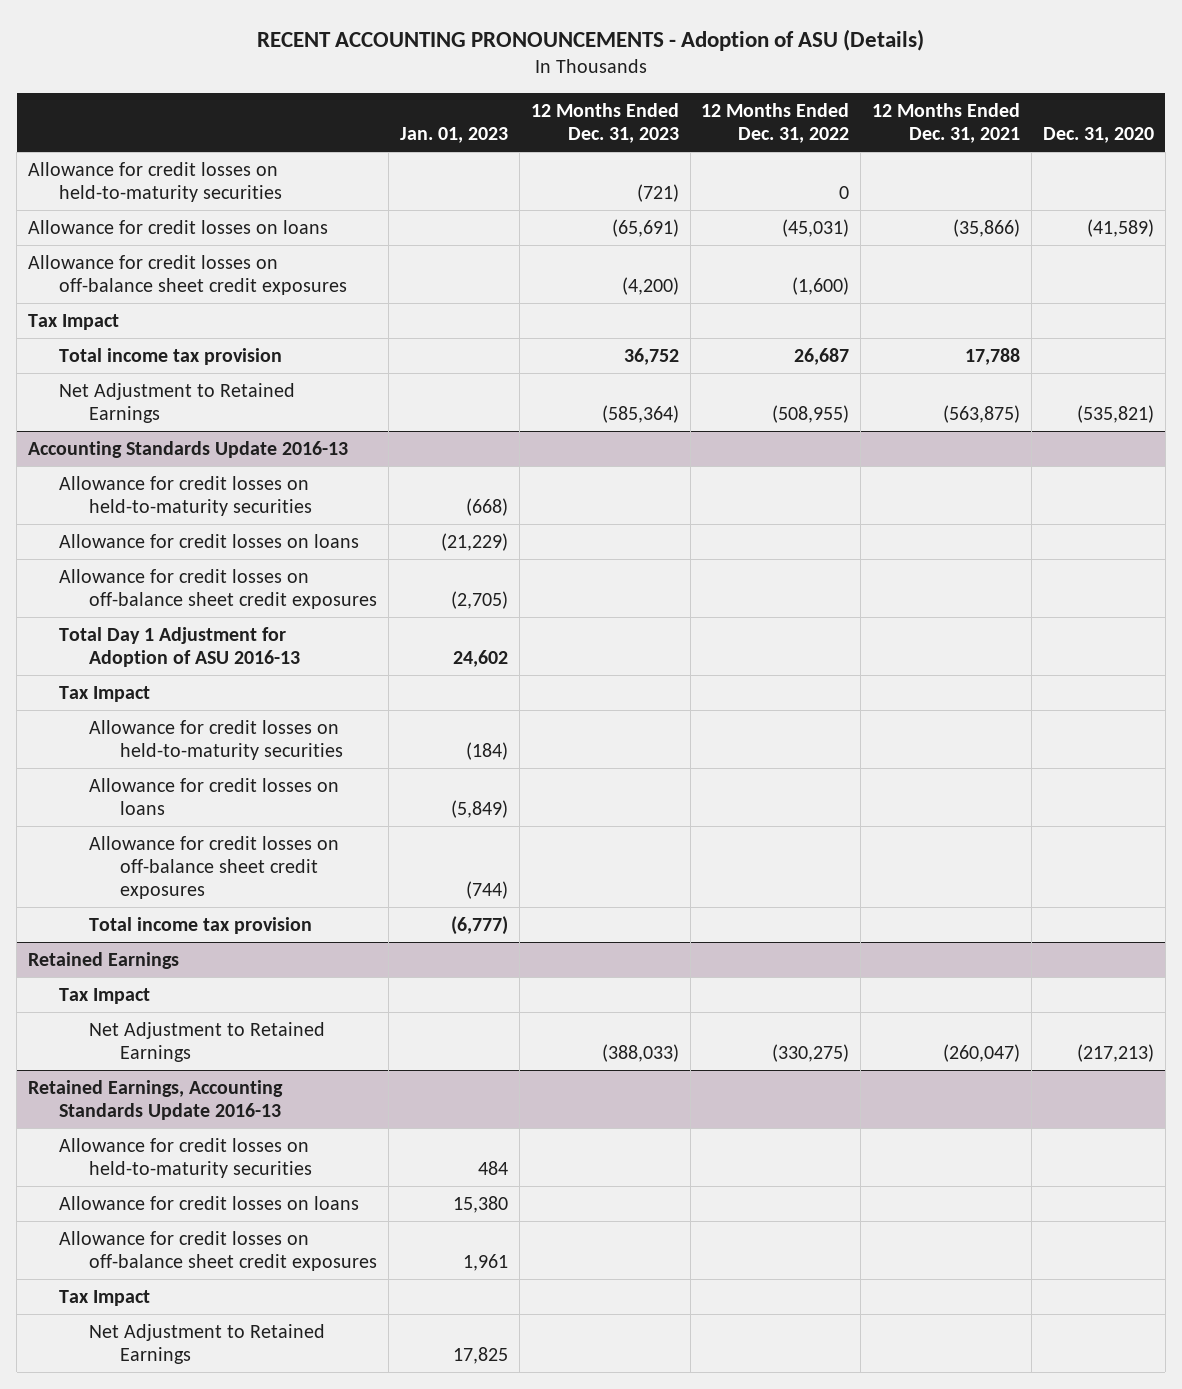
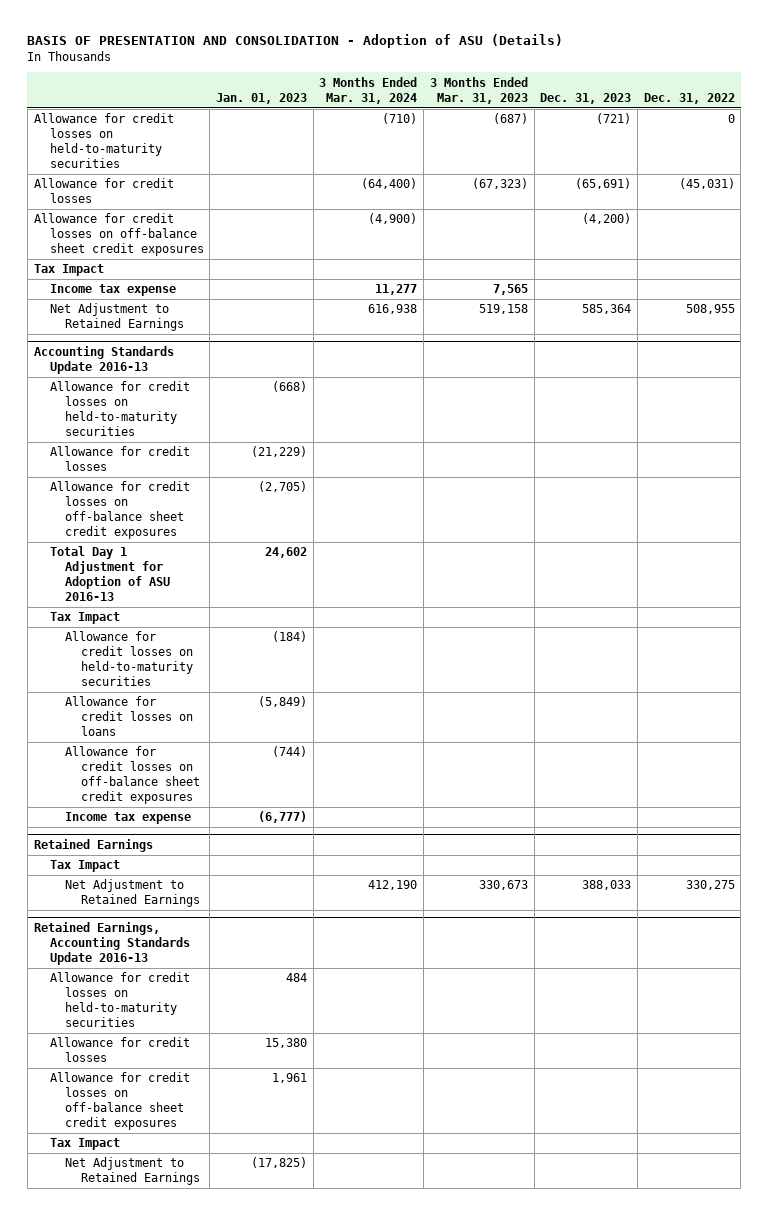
[256,28,924,51] RECENT ACCOUNTING PRONOUNCEMENTS - Adoption of ASU (Details) -> [27,34,564,49] BASIS OF PRESENTATION AND CONSOLIDATION - Adoption of ASU (Details)
[530,102,679,143] 12 Months Ended Dec. 31, 2023 -> none
[701,102,850,143] 12 Months Ended Dec. 31, 2022 -> none
[872,102,1021,143] 12 Months Ended Dec. 31, 2021 -> none
[1042,126,1154,143] Dec. 31, 2020 -> none
none -> [319,76,418,104] 3 Months Ended Mar. 31, 2024
none -> [429,76,528,104] 3 Months Ended Mar. 31, 2023
none -> [540,92,632,104] Dec. 31, 2023
none -> [643,92,735,104] Dec. 31, 2022
[27,220,328,235] Allowance for credit losses on loans -> [33,178,174,204] Allowance for credit losses
[58,348,282,366] Total income tax provision -> [49,284,176,297] Income tax expense
[58,534,359,549] Allowance for credit losses on loans -> [49,446,190,472] Allowance for credit losses
[89,917,313,935] Total income tax provision -> [65,812,192,825] Income tax expense
[58,1196,359,1211] Allowance for credit losses on loans -> [49,1037,190,1063] Allowance for credit losses
[453,1346,509,1364] 17,825 -> [250,1157,307,1169] (17,825)

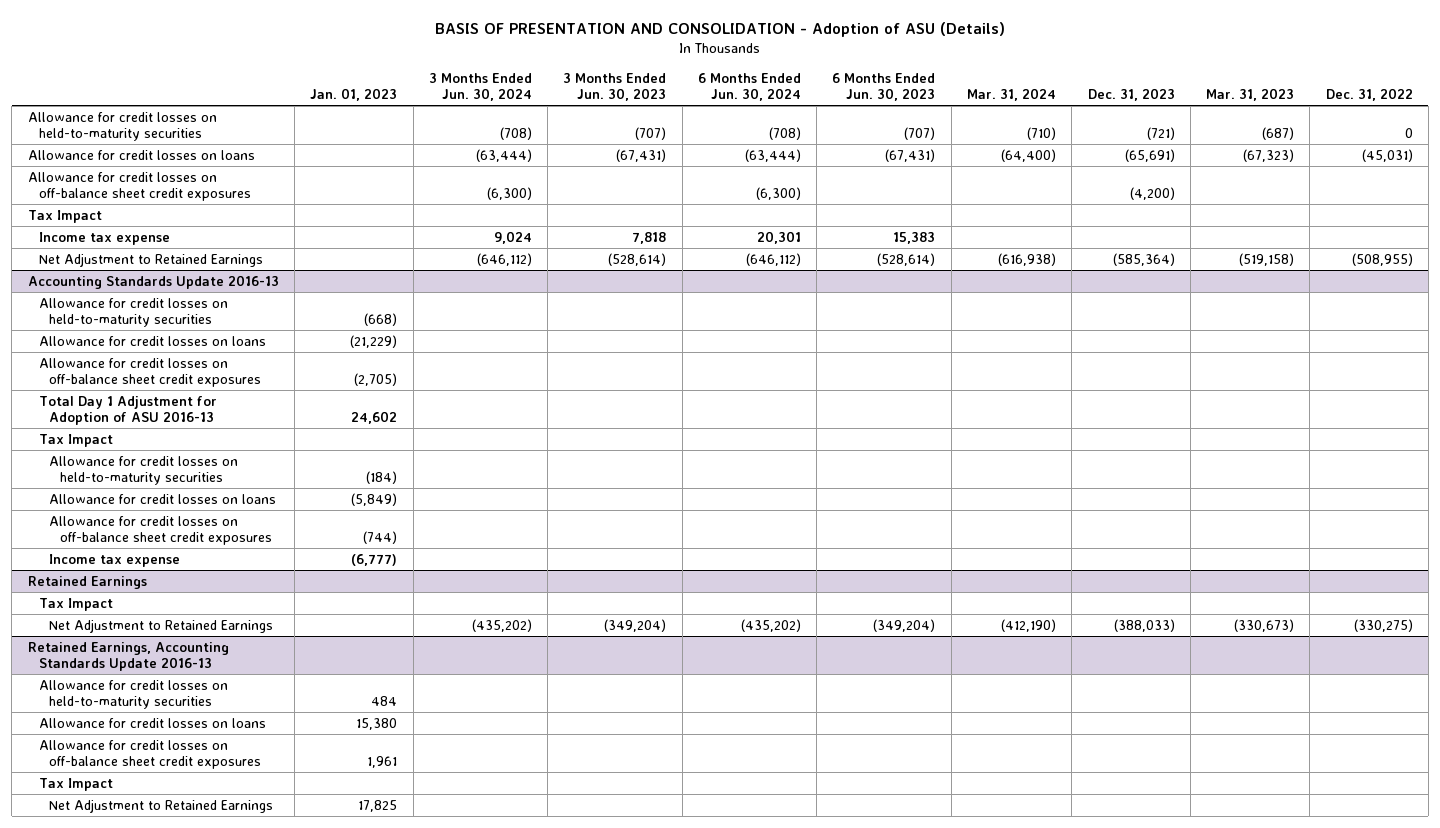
[319,76,418,104] 3 Months Ended Mar. 31, 2024 -> none
[429,76,528,104] 3 Months Ended Mar. 31, 2023 -> none
none -> [428,72,532,101] 3 Months Ended Jun. 30, 2024
none -> [563,72,667,101] 3 Months Ended Jun. 30, 2023
none -> [697,72,801,101] 6 Months Ended Jun. 30, 2024
none -> [832,72,936,101] 6 Months Ended Jun. 30, 2023
none -> [966,87,1056,101] Mar. 31, 2024
none -> [1206,87,1295,101] Mar. 31, 2023
[33,178,174,204] Allowance for credit losses -> [27,149,255,160] Allowance for credit losses on loans
[582,304,632,315] 585,364 -> [1112,252,1175,266] (585,364)
[685,304,735,315] 508,955 -> [1351,252,1413,266] (508,955)
[49,446,190,472] Allowance for credit losses -> [38,335,266,346] Allowance for credit losses on loans
[582,880,632,891] 388,033 -> [1113,618,1175,632] (388,033)
[685,880,735,891] 330,275 -> [1353,618,1413,632] (330,275)
[49,1037,190,1063] Allowance for credit losses -> [38,717,266,728] Allowance for credit losses on loans
[250,1157,307,1169] (17,825) -> [358,799,398,812] 17,825

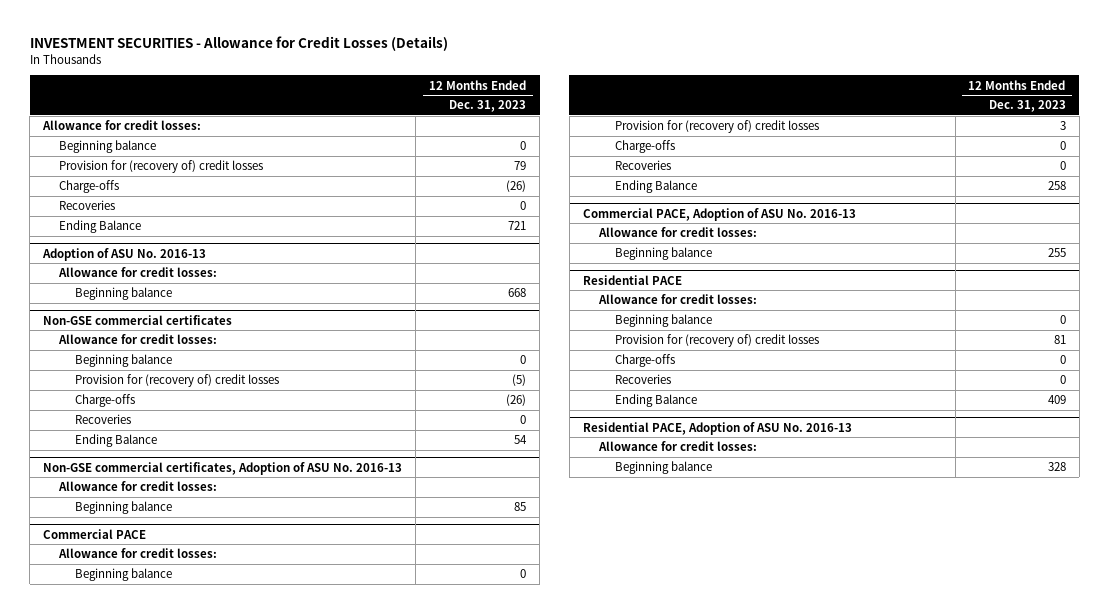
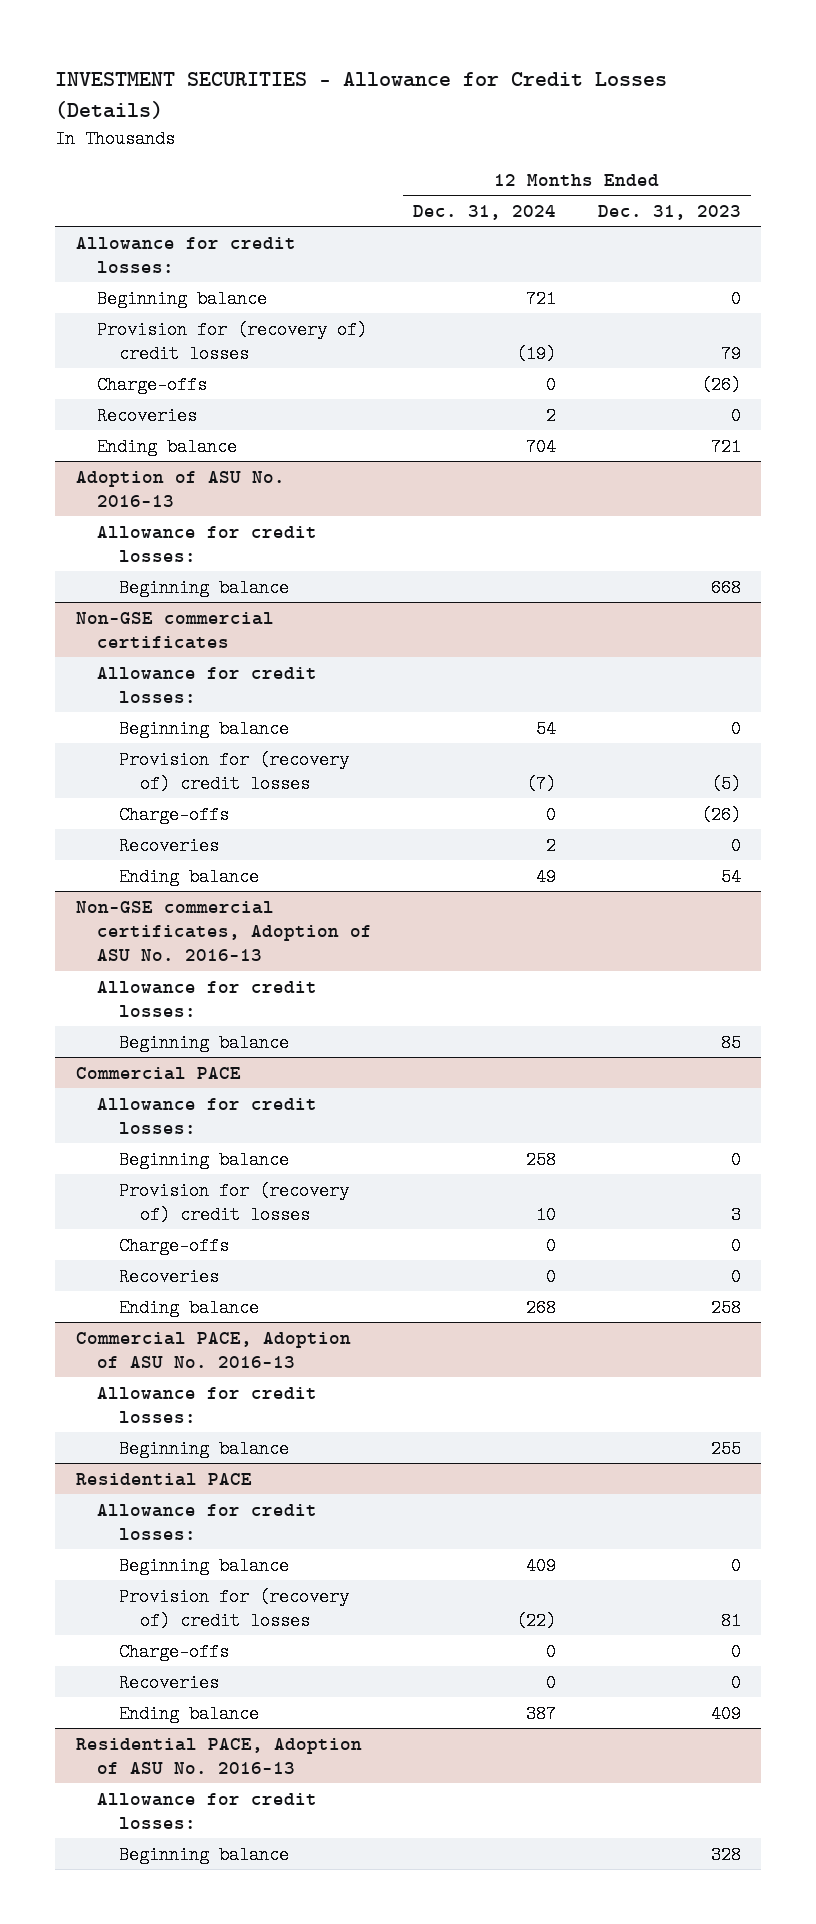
none -> [413,204,557,220] Dec. 31, 2024
[59,220,142,234] Ending Balance -> [97,437,238,456] Ending balance
[75,434,158,448] Ending Balance -> [118,867,259,886] Ending balance
[614,180,697,194] Ending Balance -> [118,1298,259,1317] Ending balance
[614,394,697,408] Ending Balance -> [118,1704,259,1723] Ending balance

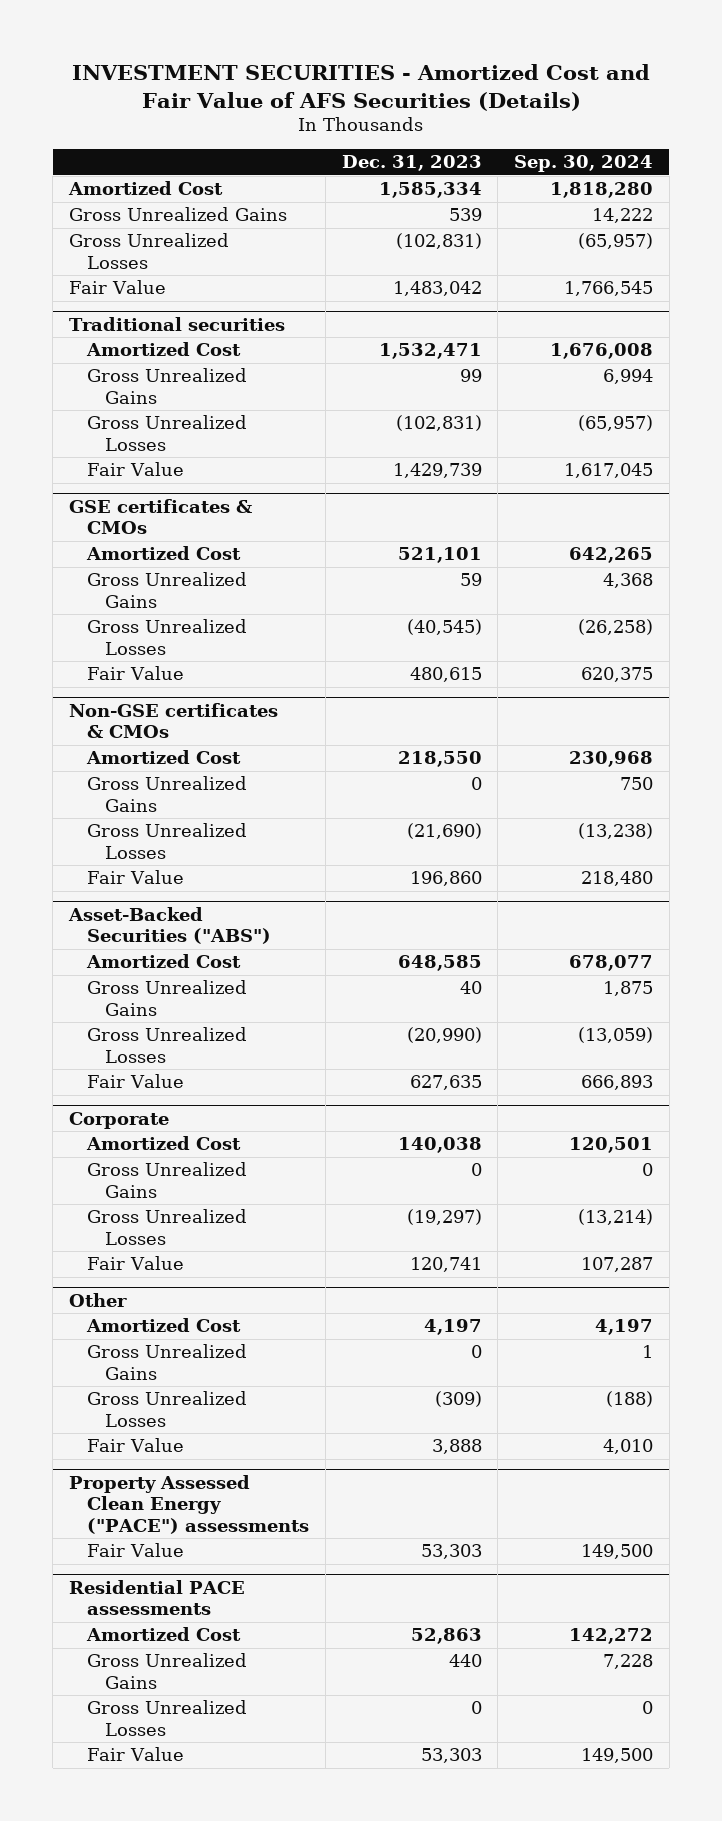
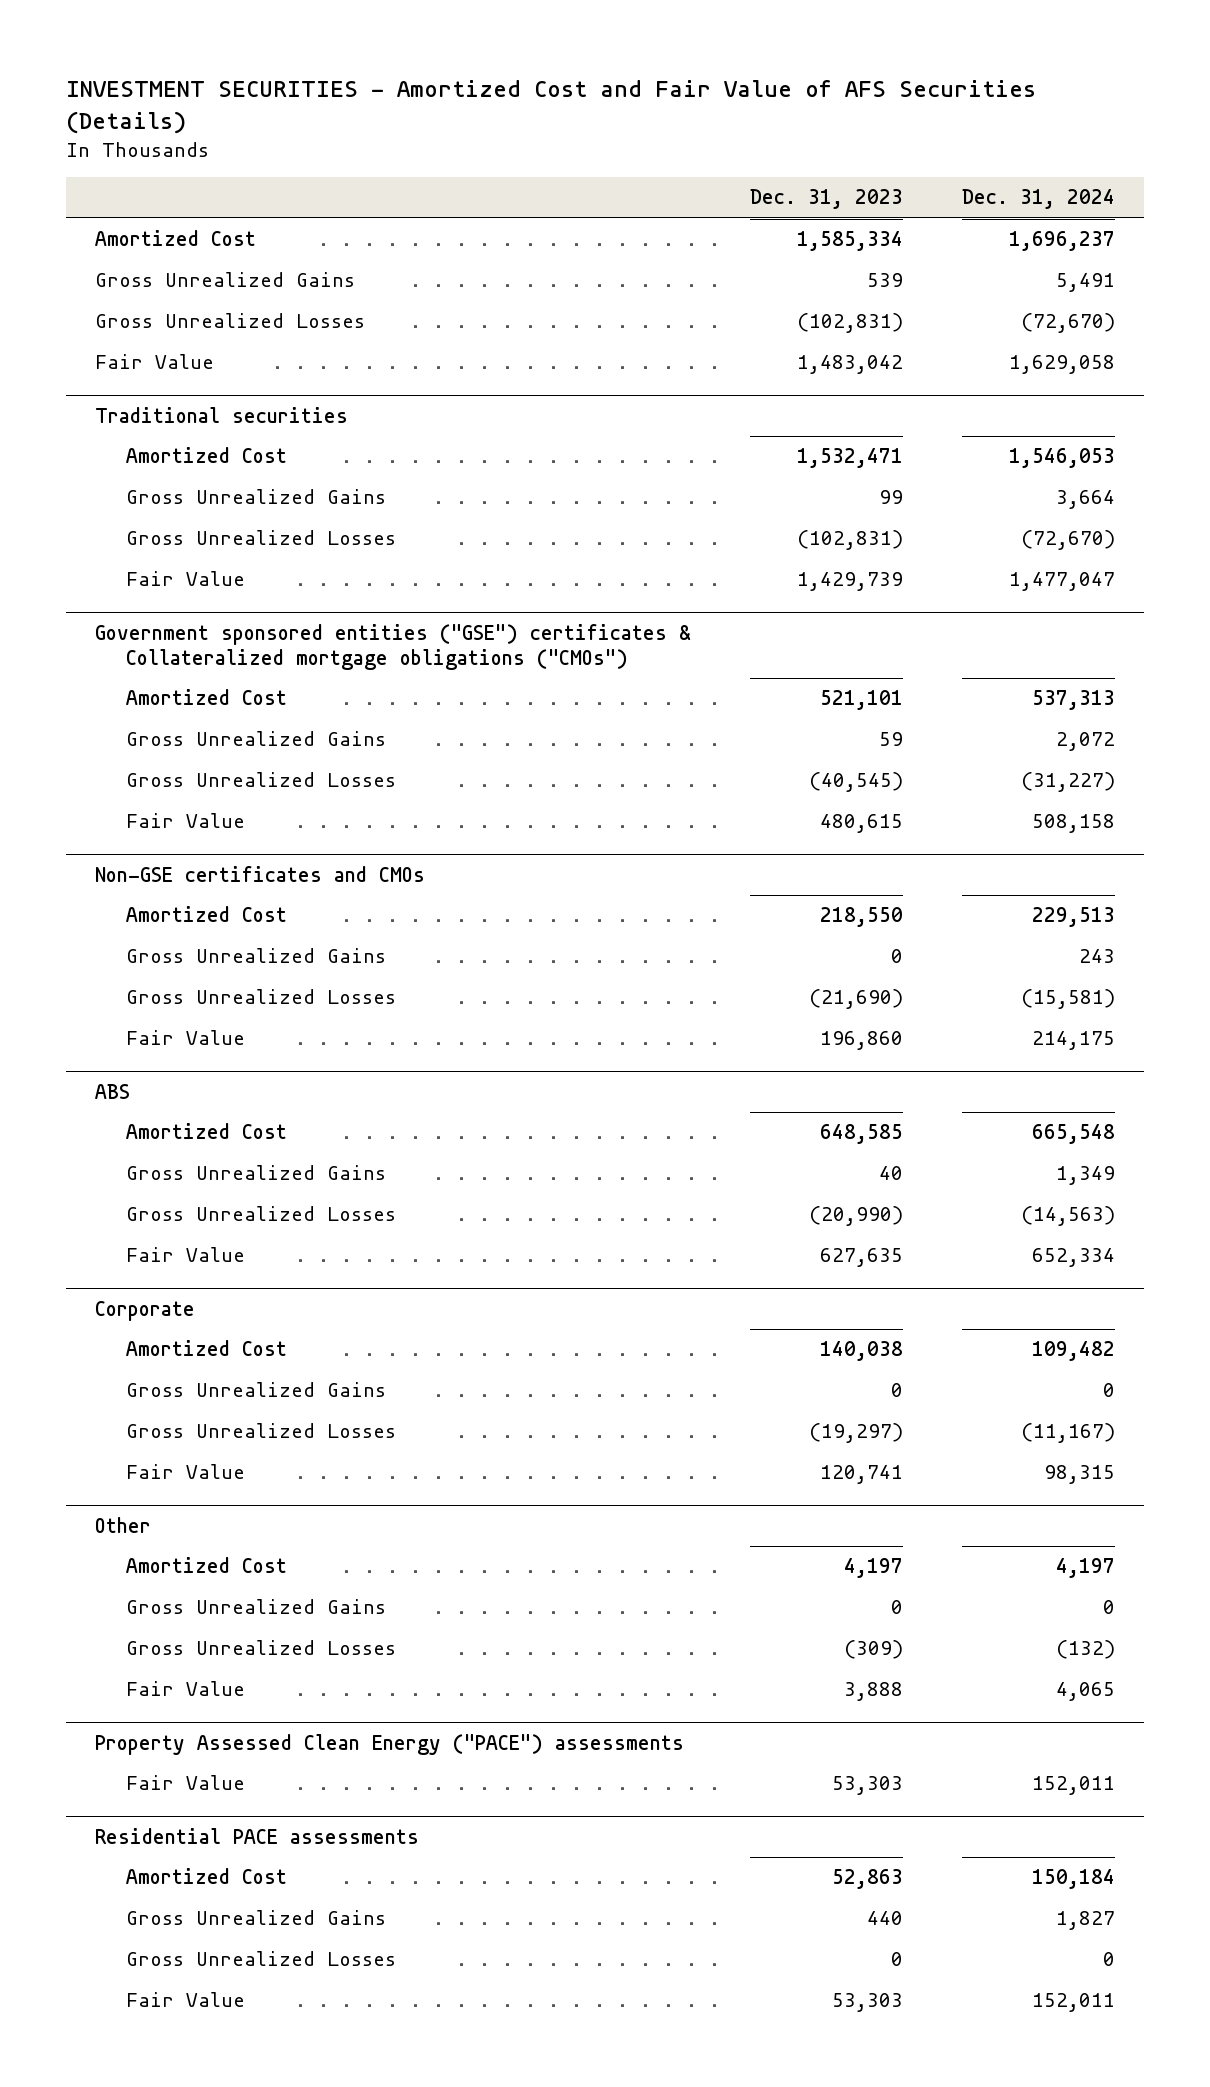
[513,155,653,173] Sep. 30, 2024 -> none
none -> [961,189,1115,210] Dec. 31, 2024
[68,499,252,535] GSE certificates & CMOs -> [94,623,691,670] Government sponsored entities ("GSE") certificates & Collateralized mortgage obligations ("CMOs")
[68,703,278,739] Non-GSE certificates & CMOs -> [94,865,425,882] Non-GSE certificates and CMOs
[67,907,272,945] Asset-Backed Securities ("ABS") -> [94,1083,130,1099] ABS

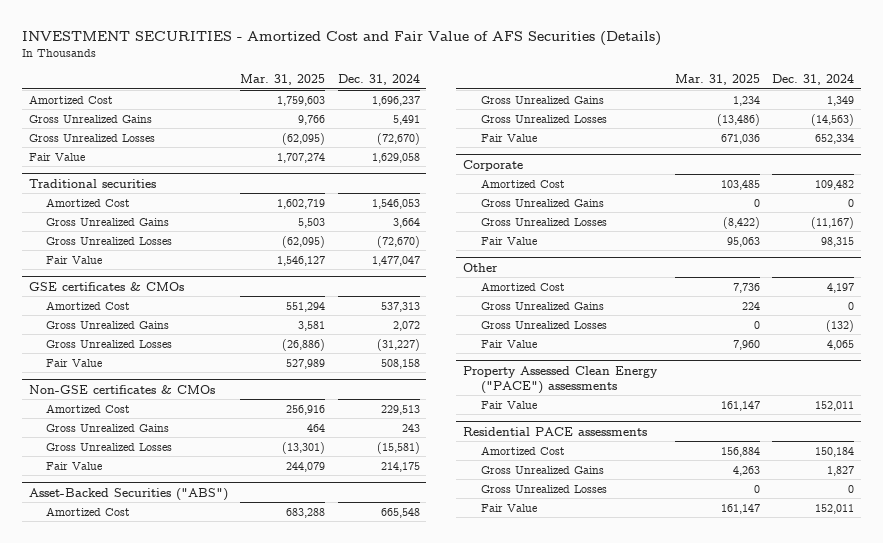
[749,189,903,210] Dec. 31, 2023 -> none
none -> [240,74,326,86] Mar. 31, 2025
[94,623,691,670] Government sponsored entities ("GSE") certificates & Collateralized mortgage obligations ("CMOs") -> [28,281,184,291] GSE certificates & CMOs
[94,865,425,882] Non-GSE certificates and CMOs -> [28,384,215,394] Non-GSE certificates & CMOs
[94,1083,130,1099] ABS -> [28,487,228,501] Asset-Backed Securities ("ABS")

